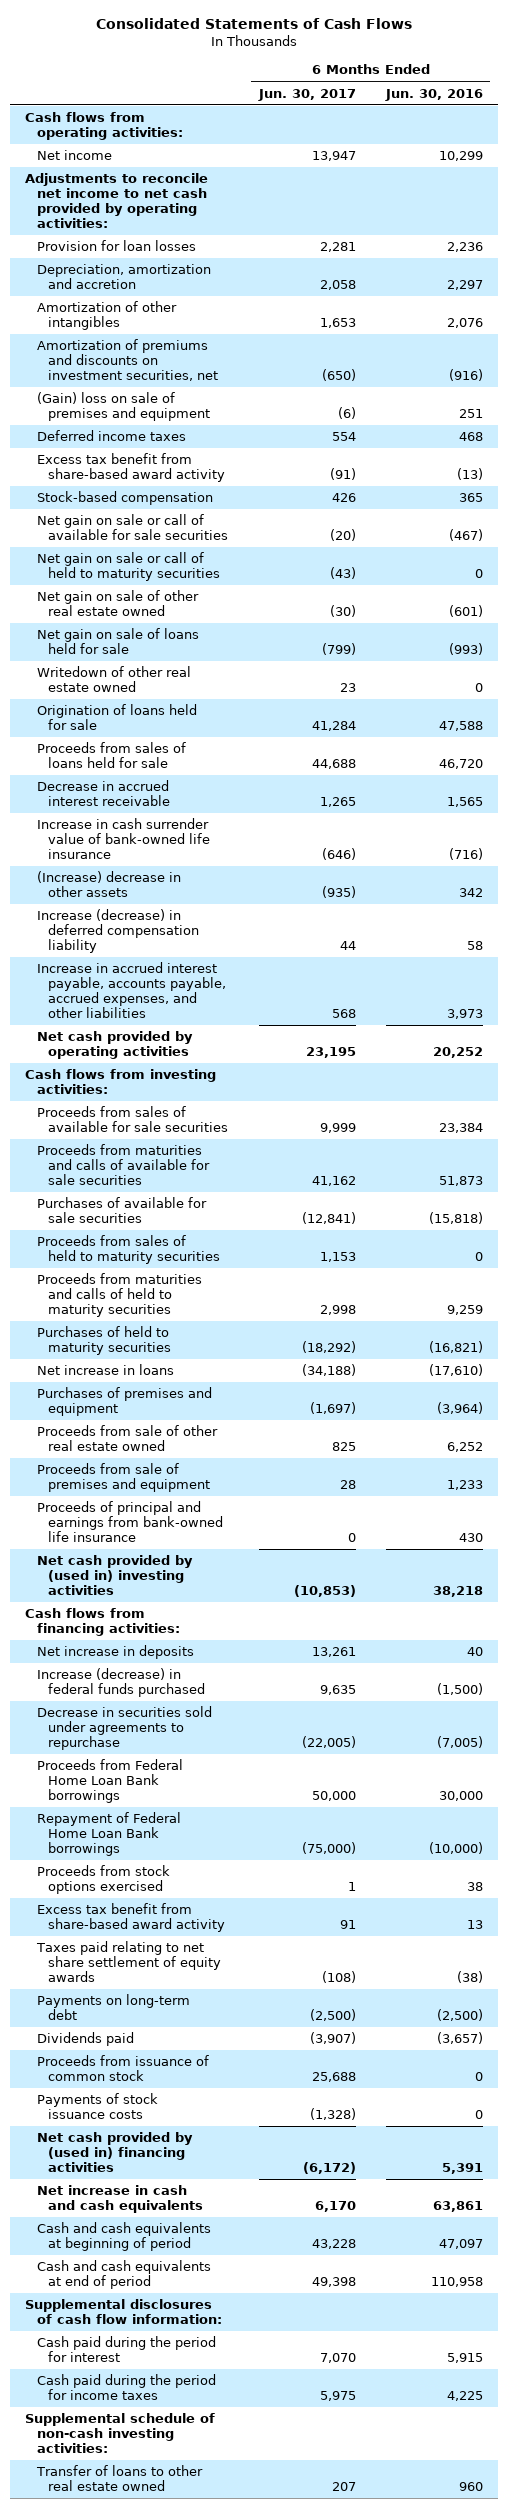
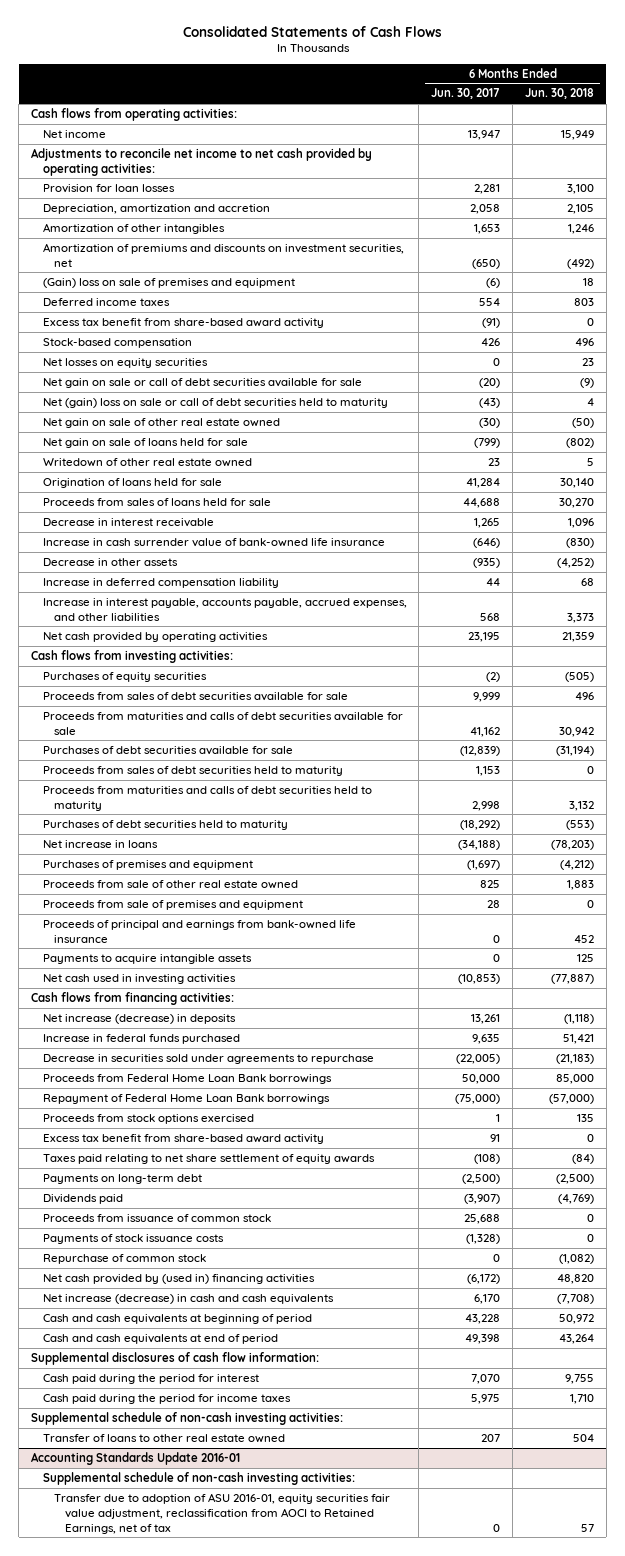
[384,88,483,101] Jun. 30, 2016 -> none
none -> [524,88,594,100] Jun. 30, 2018
none -> [42,357,208,368] Net losses on equity securities
[36,514,229,541] Net gain on sale or call of available for sale securities -> [42,377,362,388] Net gain on sale or call of debt securities available for sale
[36,552,221,582] Net gain on sale or call of held to maturity securities -> [42,397,388,408] Net (gain) loss on sale or call of debt securities held to maturity
[36,780,171,807] Decrease in accrued interest receivable -> [42,517,214,527] Decrease in interest receivable
[36,871,181,898] (Increase) decrease in other assets -> [42,557,178,566] Decrease in other assets
[36,909,200,953] Increase (decrease) in deferred compensation liability -> [42,577,279,588] Increase in deferred compensation liability
[36,962,227,1018] Increase in accrued interest payable, accounts payable, accrued expenses, and other liabilities -> [42,597,407,621] Increase in interest payable, accounts payable, accrued expenses, and other liabilities
none -> [42,671,207,682] Purchases of equity securities
[36,1106,229,1133] Proceeds from sales of available for sale securities -> [42,691,348,701] Proceeds from sales of debt securities available for sale
[36,1144,211,1185] Proceeds from maturities and calls of available for sale securities -> [42,711,403,735] Proceeds from maturities and calls of debt securities available for sale
[36,1197,207,1224] Purchases of available for sale securities -> [42,745,293,755] Purchases of debt securities available for sale
[301,1212,356,1225] (12,841) -> [460,745,501,756] (12,839)
[36,1235,221,1265] Proceeds from sales of held to maturity securities -> [42,765,343,776] Proceeds from sales of debt securities held to maturity
[36,1273,202,1317] Proceeds from maturities and calls of held to maturity securities -> [42,785,372,811] Proceeds from maturities and calls of debt securities held to maturity
[36,1326,172,1356] Purchases of held to maturity securities -> [42,819,288,830] Purchases of debt securities held to maturity
none -> [42,953,252,964] Payments to acquire intangible assets
[36,1555,193,1595] Net cash provided by (used in) investing activities -> [42,973,236,984] Net cash used in investing activities
[36,1645,194,1660] Net increase in deposits -> [42,1013,236,1024] Net increase (decrease) in deposits
[36,1668,206,1698] Increase (decrease) in federal funds purchased -> [42,1033,240,1044] Increase in federal funds purchased
none -> [42,1253,206,1264] Repurchase of common stock
[36,2185,204,2214] Net increase in cash and cash equivalents -> [42,1293,334,1304] Net increase (decrease) in cash and cash equivalents
none -> [31,1451,241,1465] Accounting Standards Update 2016-01
none -> [42,1471,355,1485] Supplemental schedule of non-cash investing activities:
none -> [53,1492,390,1534] Transfer due to adoption of ASU 2016-01, equity securities fair value adjustment, reclassification from AOCI to Retained Earnings, net of tax

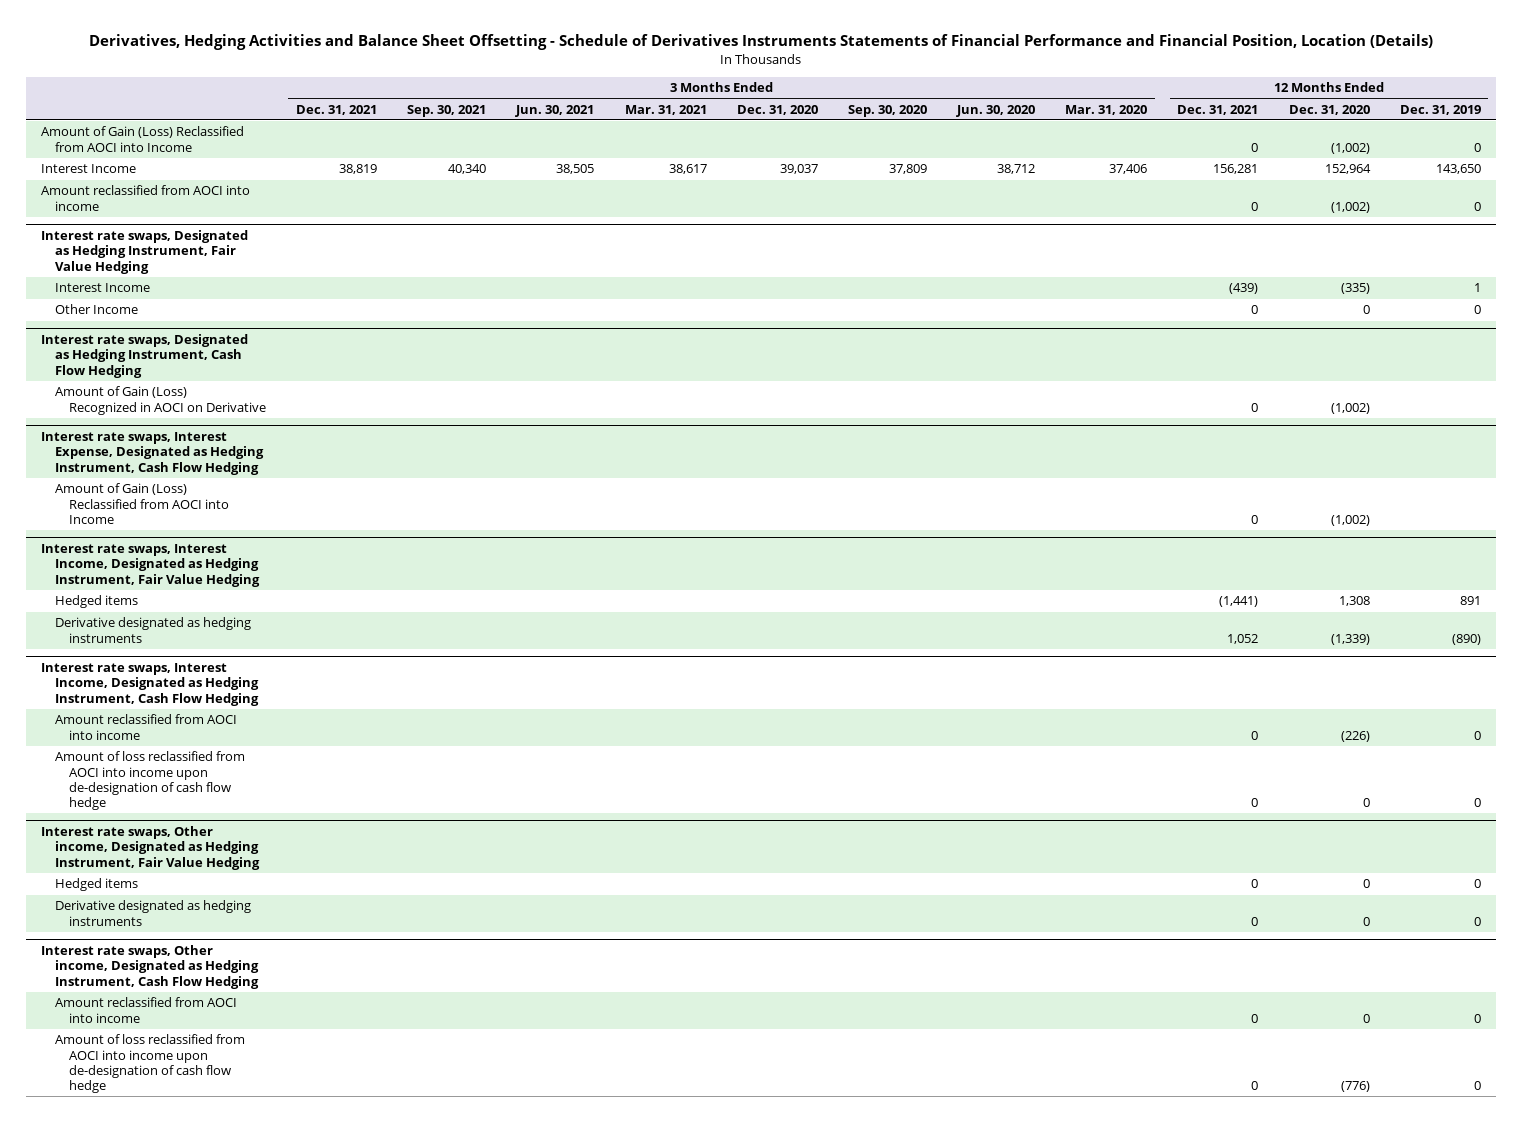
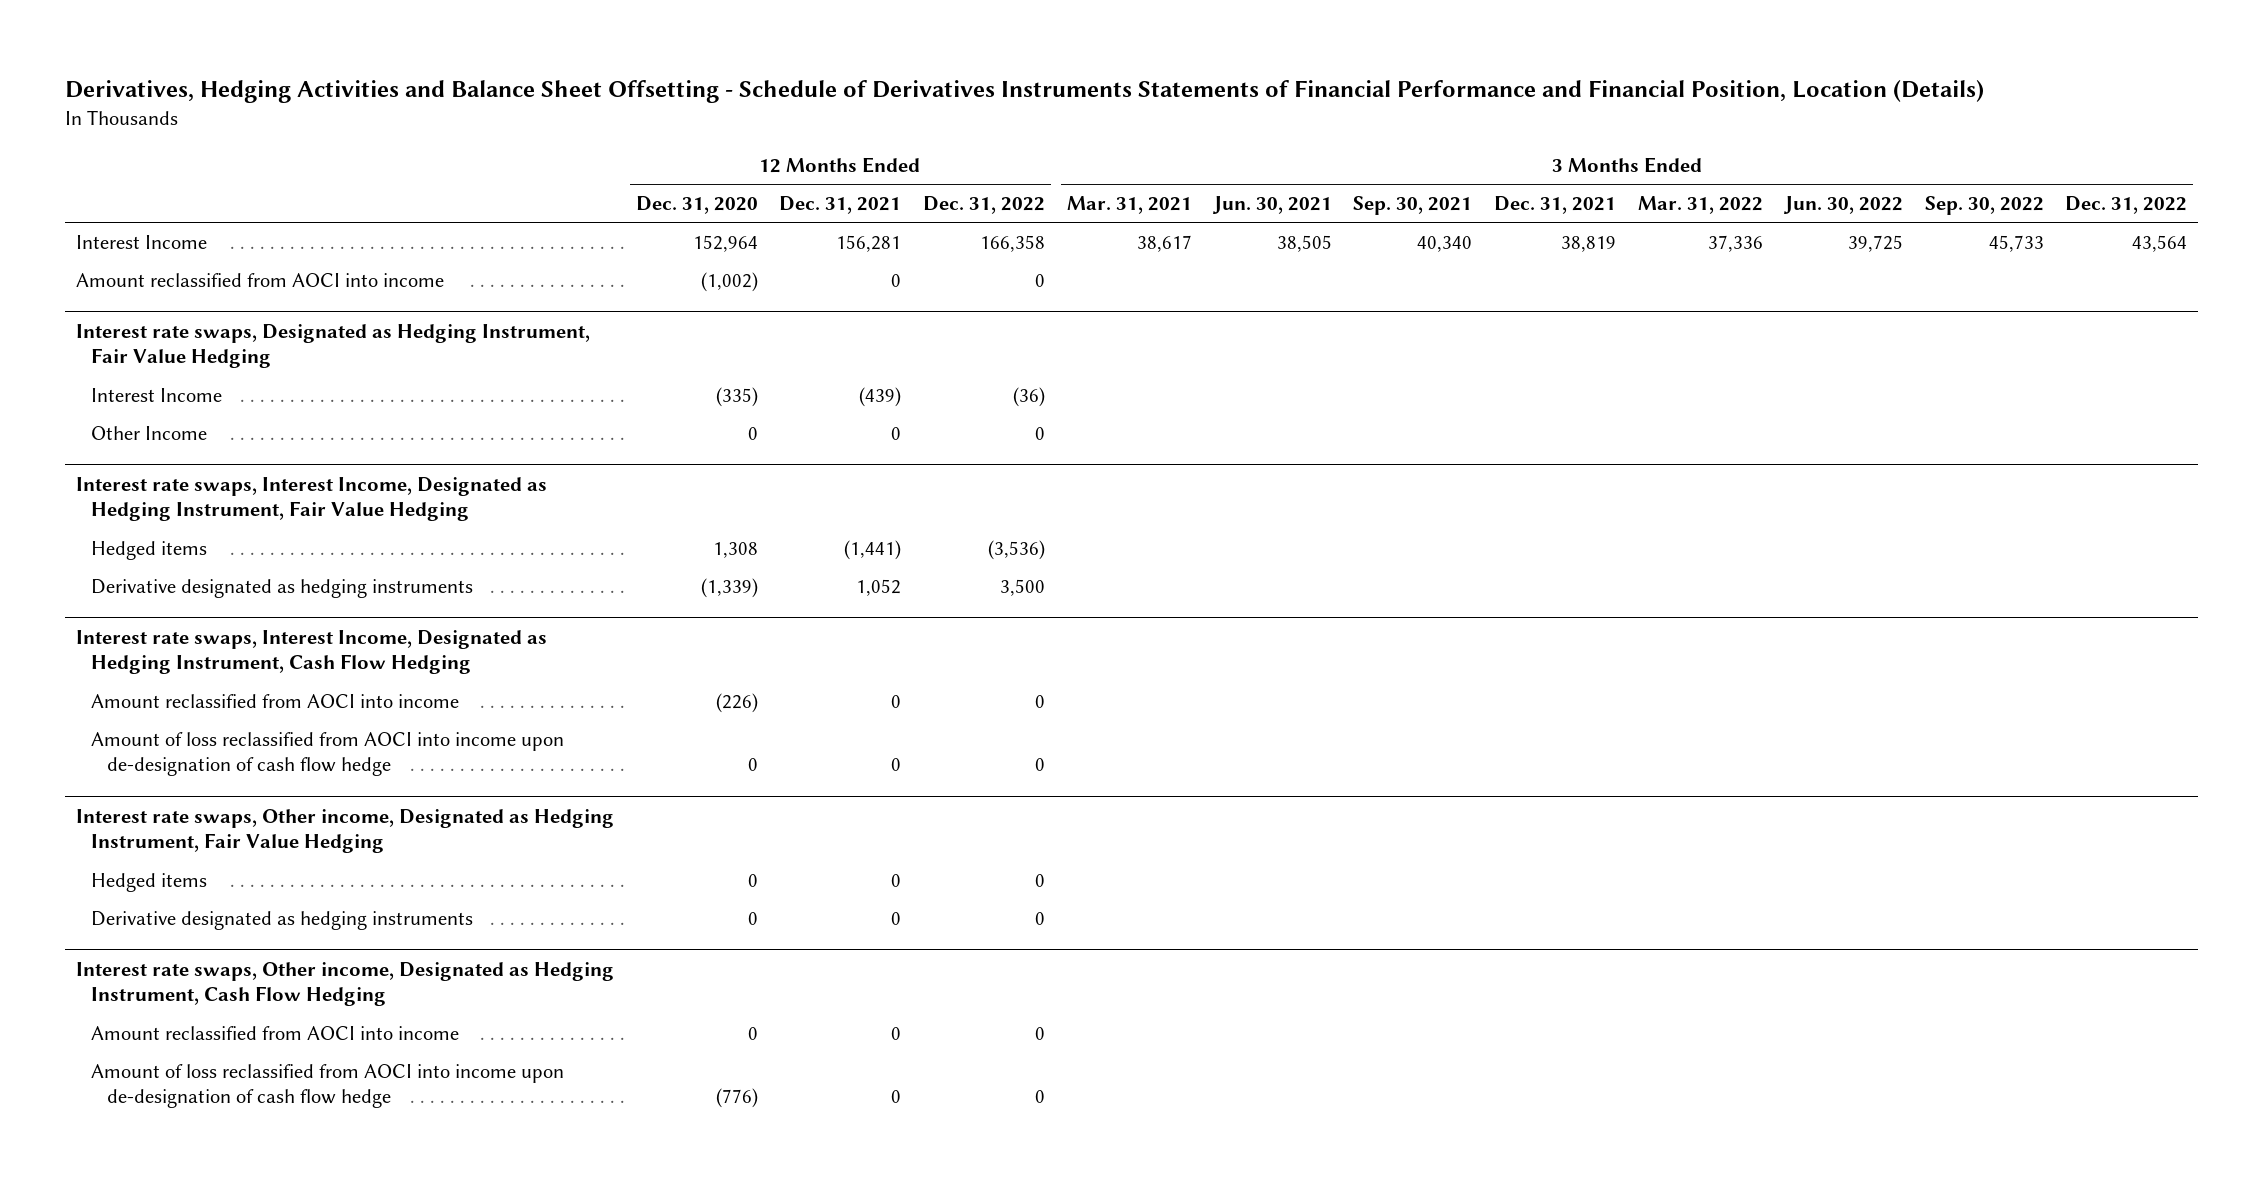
[736,104,818,115] Dec. 31, 2020 -> none
[847,104,927,117] Sep. 30, 2020 -> none
[956,104,1036,117] Jun. 30, 2020 -> none
[1065,104,1148,115] Mar. 31, 2020 -> none
[1399,104,1481,115] Dec. 31, 2019 -> none
none -> [923,195,1046,214] Dec. 31, 2022
none -> [1638,195,1764,214] Mar. 31, 2022
none -> [1782,195,1903,214] Jun. 30, 2022
none -> [1924,195,2044,215] Sep. 30, 2022
none -> [2065,195,2188,214] Dec. 31, 2022
[41,126,245,152] Amount of Gain (Loss) Reclassified from AOCI into Income -> none
[41,333,249,378] Interest rate swaps, Designated as Hedging Instrument, Cash Flow Hedging -> none
[55,386,266,415] Amount of Gain (Loss) Recognized in AOCI on Derivative -> none
[41,431,265,475] Interest rate swaps, Interest Expense, Designated as Hedging Instrument, Cash Flow Hedging -> none
[55,483,229,524] Amount of Gain (Loss) Reclassified from AOCI into Income -> none

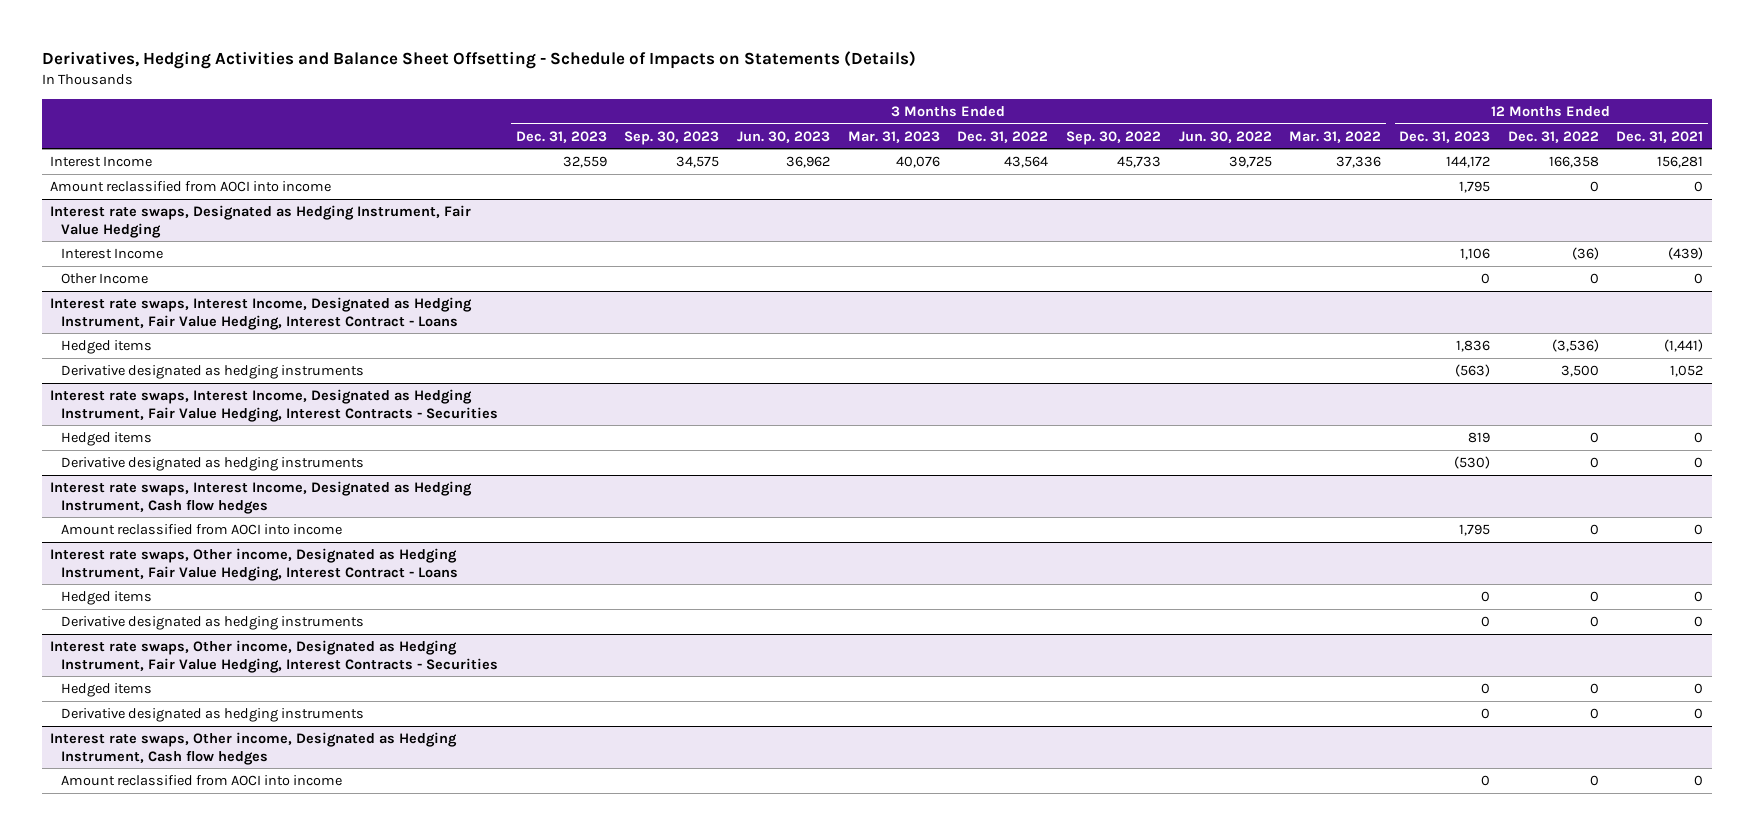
[64,80,1984,104] Derivatives, Hedging Activities and Balance Sheet Offsetting - Schedule of Derivatives Instruments Statements of Financial Performance and Financial Position, Location (Details) -> [41,51,916,70] Derivatives, Hedging Activities and Balance Sheet Offsetting - Schedule of Impacts on Statements (Details)
[635,195,758,214] Dec. 31, 2020 -> none
[1066,195,1192,214] Mar. 31, 2021 -> none
[1211,195,1332,214] Jun. 30, 2021 -> none
[1353,195,1473,215] Sep. 30, 2021 -> none
[1494,195,1617,214] Dec. 31, 2021 -> none
none -> [515,130,607,143] Dec. 31, 2023
none -> [624,130,720,145] Sep. 30, 2023
none -> [736,130,830,143] Jun. 30, 2023
none -> [847,130,940,143] Mar. 31, 2023
none -> [1398,130,1490,143] Dec. 31, 2023
[75,476,547,522] Interest rate swaps, Interest Income, Designated as Hedging Instrument, Fair Value Hedging -> [50,296,473,330] Interest rate swaps, Interest Income, Designated as Hedging Instrument, Fair Value Hedging, Interest Contract - Loans
none -> [50,388,498,422] Interest rate swaps, Interest Income, Designated as Hedging Instrument, Fair Value Hedging, Interest Contracts - Securities
none -> [60,431,152,446] Hedged items
none -> [60,456,364,471] Derivative designated as hedging instruments
[75,629,547,675] Interest rate swaps, Interest Income, Designated as Hedging Instrument, Cash Flow Hedging -> [50,480,473,514] Interest rate swaps, Interest Income, Designated as Hedging Instrument, Cash flow hedges
[91,731,565,777] Amount of loss reclassified from AOCI into income upon de-designation of cash flow hedge -> none
[75,808,614,854] Interest rate swaps, Other income, Designated as Hedging Instrument, Fair Value Hedging -> [50,547,458,581] Interest rate swaps, Other income, Designated as Hedging Instrument, Fair Value Hedging, Interest Contract - Loans
none -> [50,639,498,673] Interest rate swaps, Other income, Designated as Hedging Instrument, Fair Value Hedging, Interest Contracts - Securities
none -> [60,682,152,697] Hedged items
none -> [60,707,364,722] Derivative designated as hedging instruments
[75,961,614,1007] Interest rate swaps, Other income, Designated as Hedging Instrument, Cash Flow Hedging -> [50,731,458,765] Interest rate swaps, Other income, Designated as Hedging Instrument, Cash flow hedges
[91,1063,565,1109] Amount of loss reclassified from AOCI into income upon de-designation of cash flow hedge -> none

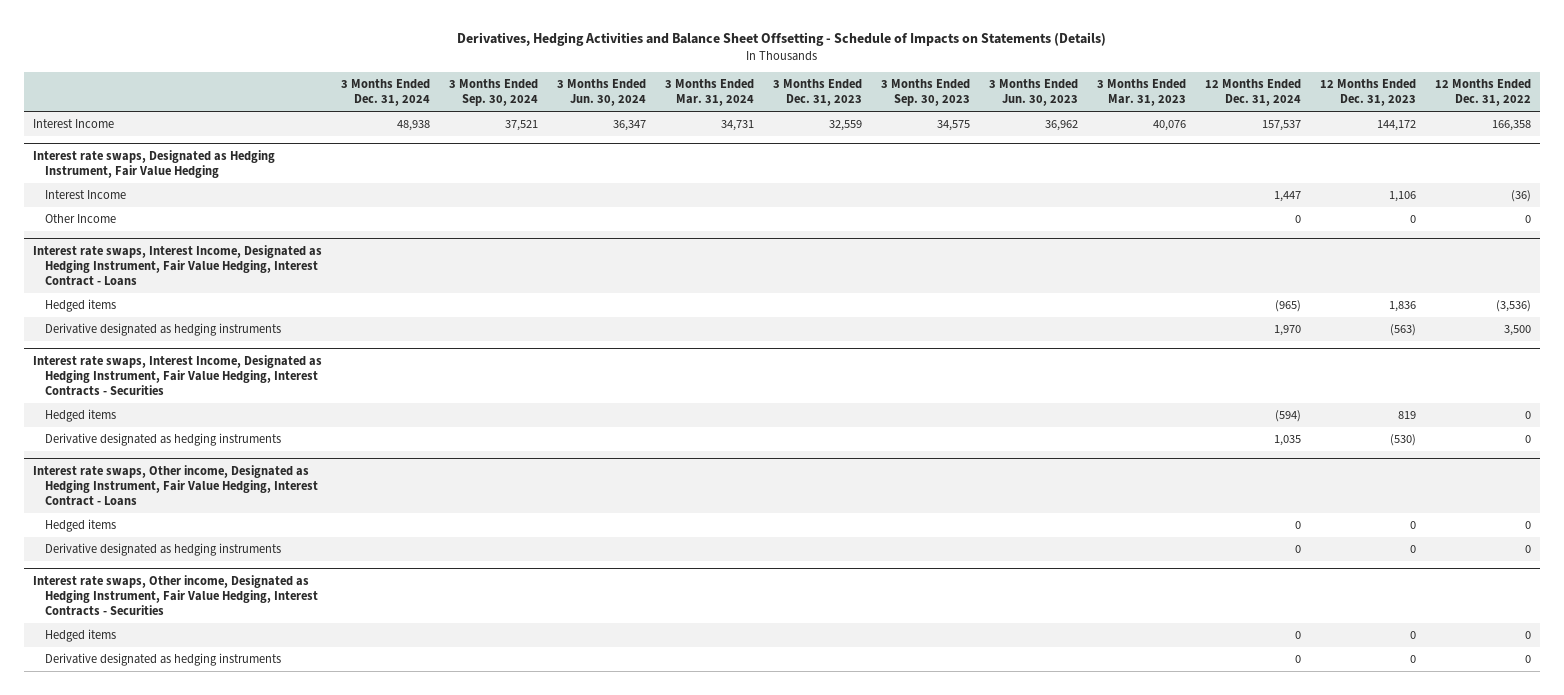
[957,130,1049,143] Dec. 31, 2022 -> none
[1065,130,1161,145] Sep. 30, 2022 -> none
[1178,130,1272,143] Jun. 30, 2022 -> none
[1289,130,1382,143] Mar. 31, 2022 -> none
[1616,130,1704,143] Dec. 31, 2021 -> none
none -> [341,79,431,107] 3 Months Ended Dec. 31, 2024
none -> [449,79,539,107] 3 Months Ended Sep. 30, 2024
none -> [557,79,647,107] 3 Months Ended Jun. 30, 2024
none -> [665,79,755,107] 3 Months Ended Mar. 31, 2024
none -> [1205,79,1302,107] 12 Months Ended Dec. 31, 2024
[50,180,332,192] Amount reclassified from AOCI into income -> none
[50,480,473,514] Interest rate swaps, Interest Income, Designated as Hedging Instrument, Cash flow hedges -> none
[60,523,342,535] Amount reclassified from AOCI into income -> none
[50,731,458,765] Interest rate swaps, Other income, Designated as Hedging Instrument, Cash flow hedges -> none
[60,774,342,786] Amount reclassified from AOCI into income -> none

